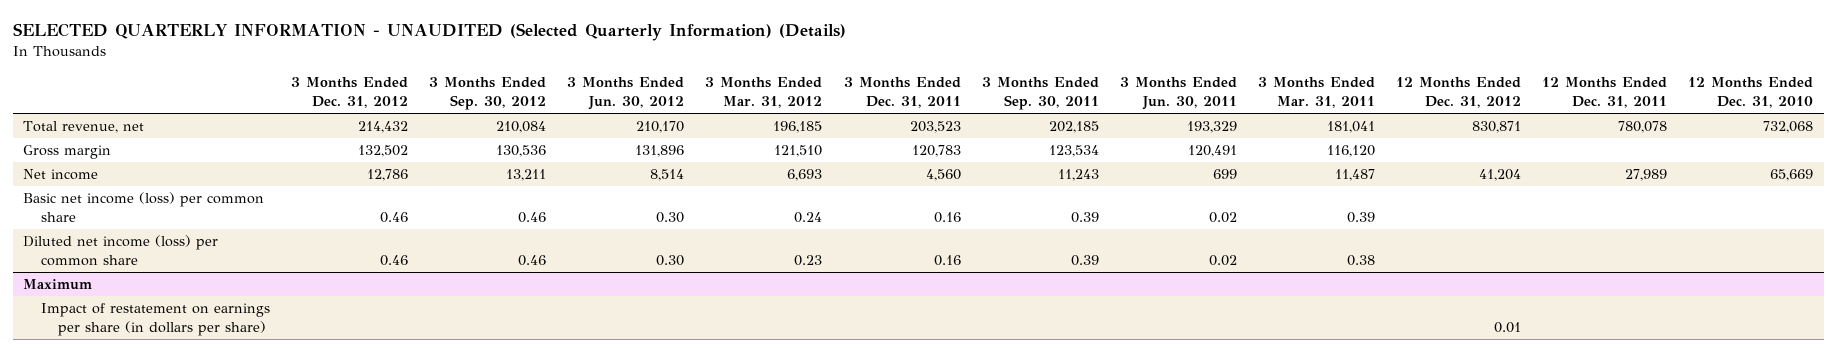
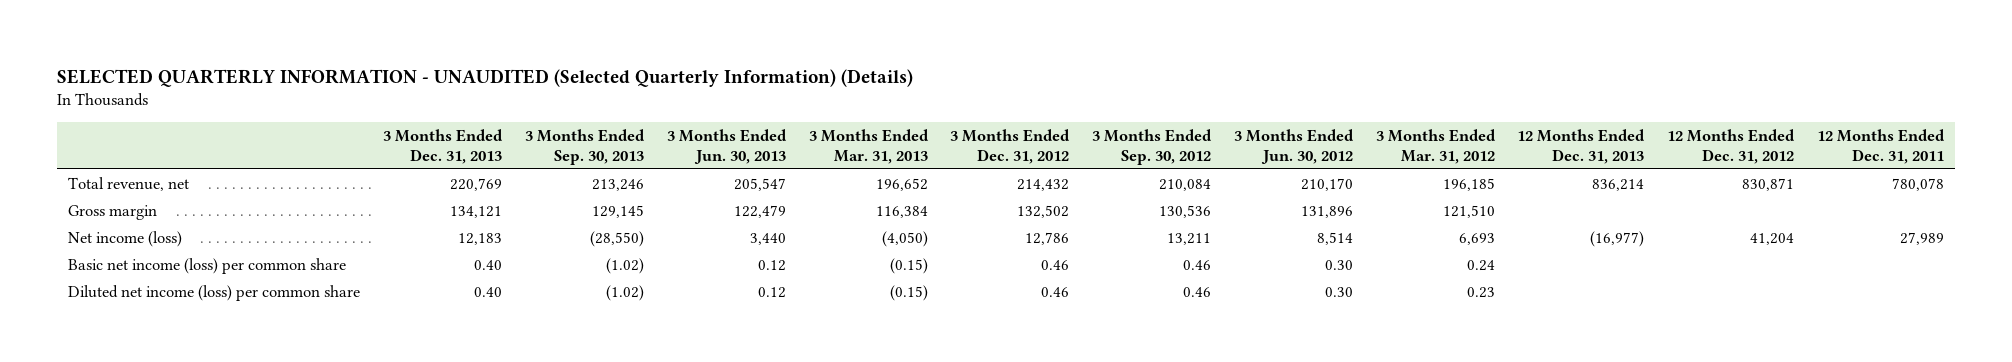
[843,77,961,109] 3 Months Ended Dec. 31, 2011 -> none
[981,77,1099,111] 3 Months Ended Sep. 30, 2011 -> none
[1119,77,1237,111] 3 Months Ended Jun. 30, 2011 -> none
[1257,77,1375,109] 3 Months Ended Mar. 31, 2011 -> none
[1688,77,1814,109] 12 Months Ended Dec. 31, 2010 -> none
none -> [383,128,504,164] 3 Months Ended Dec. 31, 2013
none -> [524,128,645,165] 3 Months Ended Sep. 30, 2013
none -> [666,128,787,164] 3 Months Ended Jun. 30, 2013
none -> [808,128,929,164] 3 Months Ended Mar. 31, 2013
none -> [1517,128,1646,164] 12 Months Ended Dec. 31, 2013
[23,168,99,180] Net income -> [68,230,183,247] Net income (loss)
[23,278,93,290] Maximum -> none
[40,302,270,336] Impact of restatement on earnings per share (in dollars per share) -> none

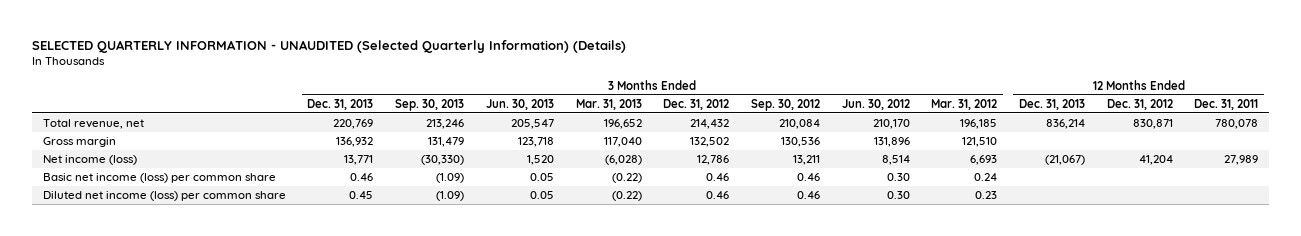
[450,205,503,218] 134,121 -> [336,137,374,148] 136,932
[591,204,644,218] 129,145 -> [428,137,465,148] 131,479
[733,204,786,218] 122,479 -> [517,137,554,148] 123,718
[875,205,928,218] 116,384 -> [603,137,642,148] 117,040
[458,232,503,245] 12,183 -> [344,155,374,166] 13,771
[589,230,644,247] (28,550) -> [421,155,465,166] (30,330)
[749,232,786,245] 3,440 -> [526,155,554,166] 1,520
[881,230,928,247] (4,050) -> [604,155,642,166] (6,028)
[1590,230,1645,247] (16,977) -> [1044,155,1085,166] (21,067)
[474,259,503,270] 0.40 -> [350,173,374,182] 0.46
[605,257,644,274] (1.02) -> [436,173,465,184] (1.09)
[757,259,786,271] 0.12 -> [529,173,554,182] 0.05
[889,257,928,274] (0.15) -> [611,173,642,184] (0.22)
[474,286,503,297] 0.40 -> [349,191,374,200] 0.45
[605,284,644,301] (1.02) -> [436,191,465,202] (1.09)
[757,286,786,298] 0.12 -> [529,191,554,200] 0.05
[889,284,928,301] (0.15) -> [611,191,642,202] (0.22)

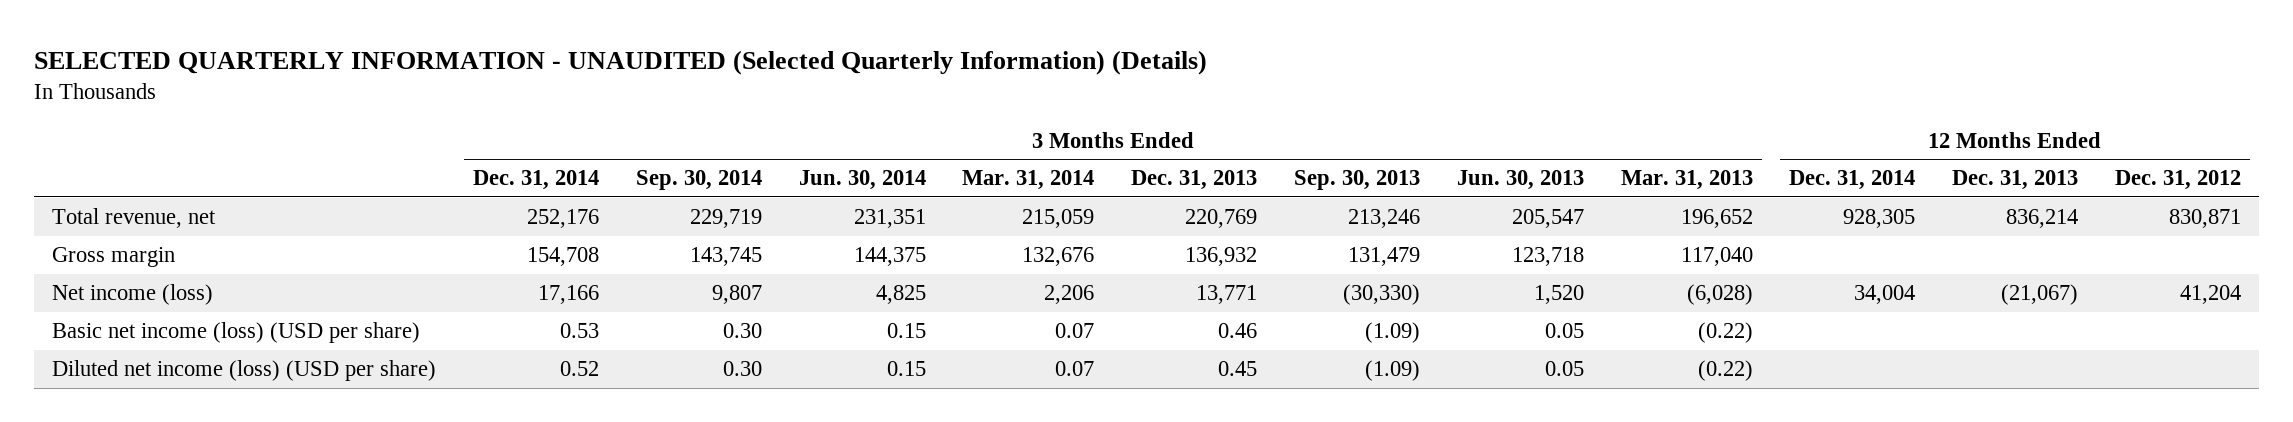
[663,98,730,110] Dec. 31, 2012 -> none
[750,98,820,111] Sep. 30, 2012 -> none
[841,98,910,110] Jun. 30, 2012 -> none
[931,98,998,110] Mar. 31, 2012 -> none
[1194,98,1259,110] Dec. 31, 2011 -> none
none -> [473,170,600,191] Dec. 31, 2014
none -> [635,170,762,191] Sep. 30, 2014
none -> [798,170,926,191] Jun. 30, 2014
none -> [962,170,1095,191] Mar. 31, 2014
none -> [1789,170,1916,191] Dec. 31, 2014
[42,173,276,184] Basic net income (loss) per common share -> [52,322,421,344] Basic net income (loss) (USD per share)
[42,191,286,202] Diluted net income (loss) per common share -> [52,360,437,382] Diluted net income (loss) (USD per share)

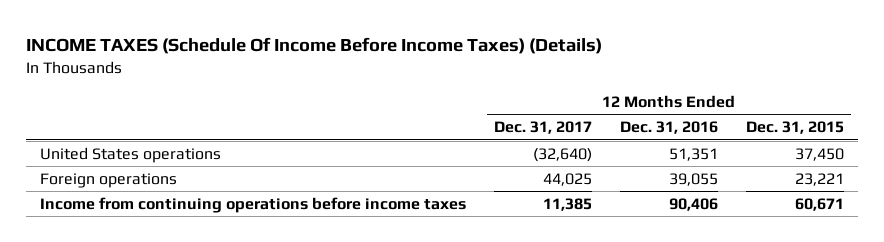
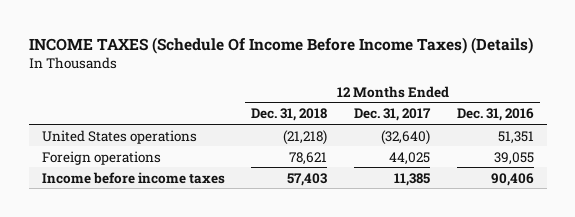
[745,121,844,135] Dec. 31, 2015 -> none
none -> [251,108,328,122] Dec. 31, 2018
[40,196,467,213] Income from continuing operations before income taxes -> [41,171,225,184] Income before income taxes

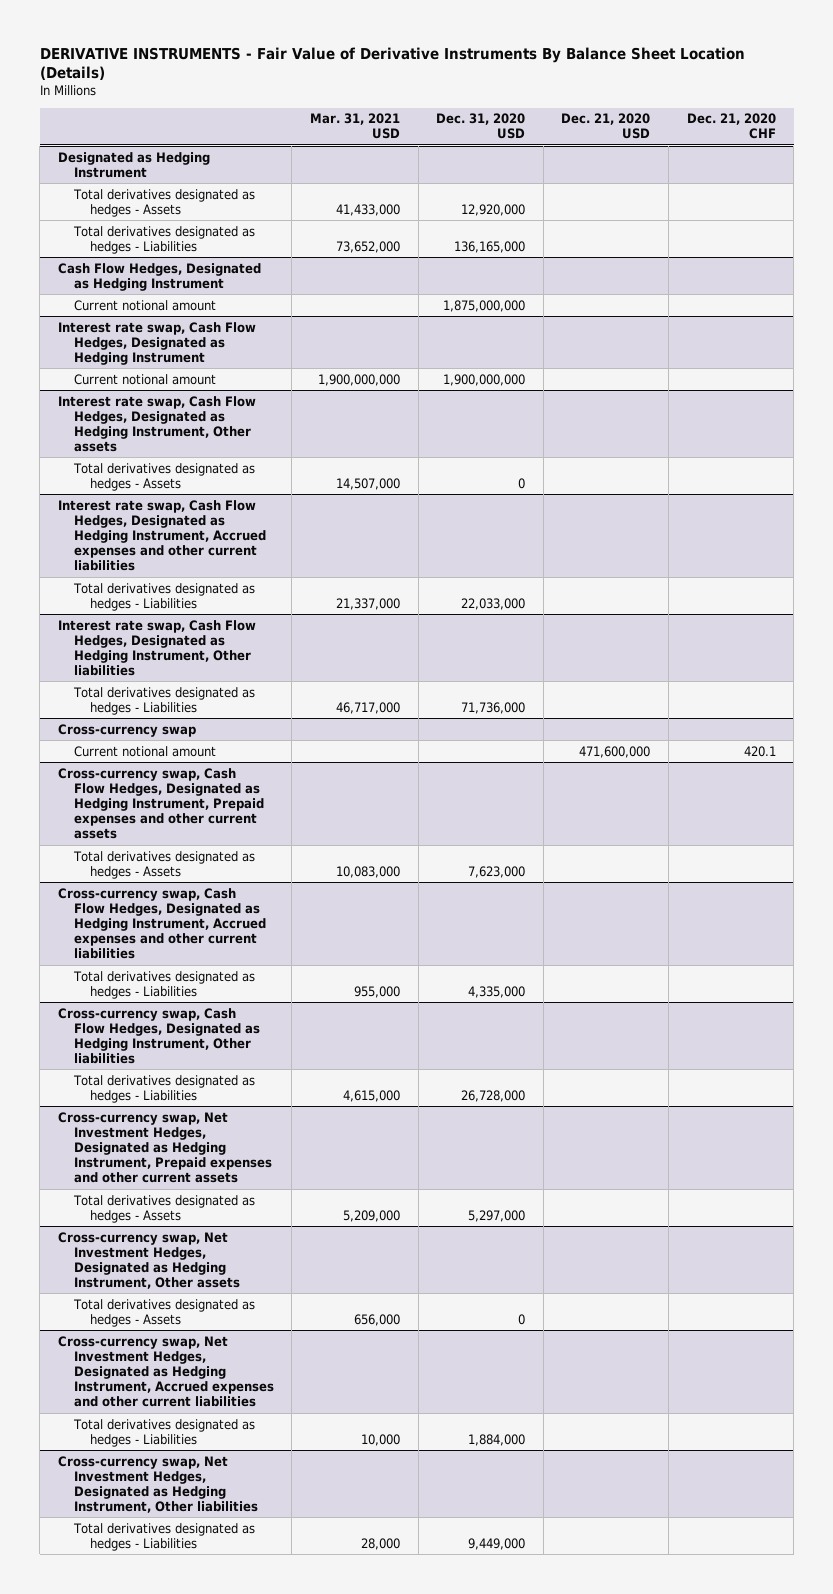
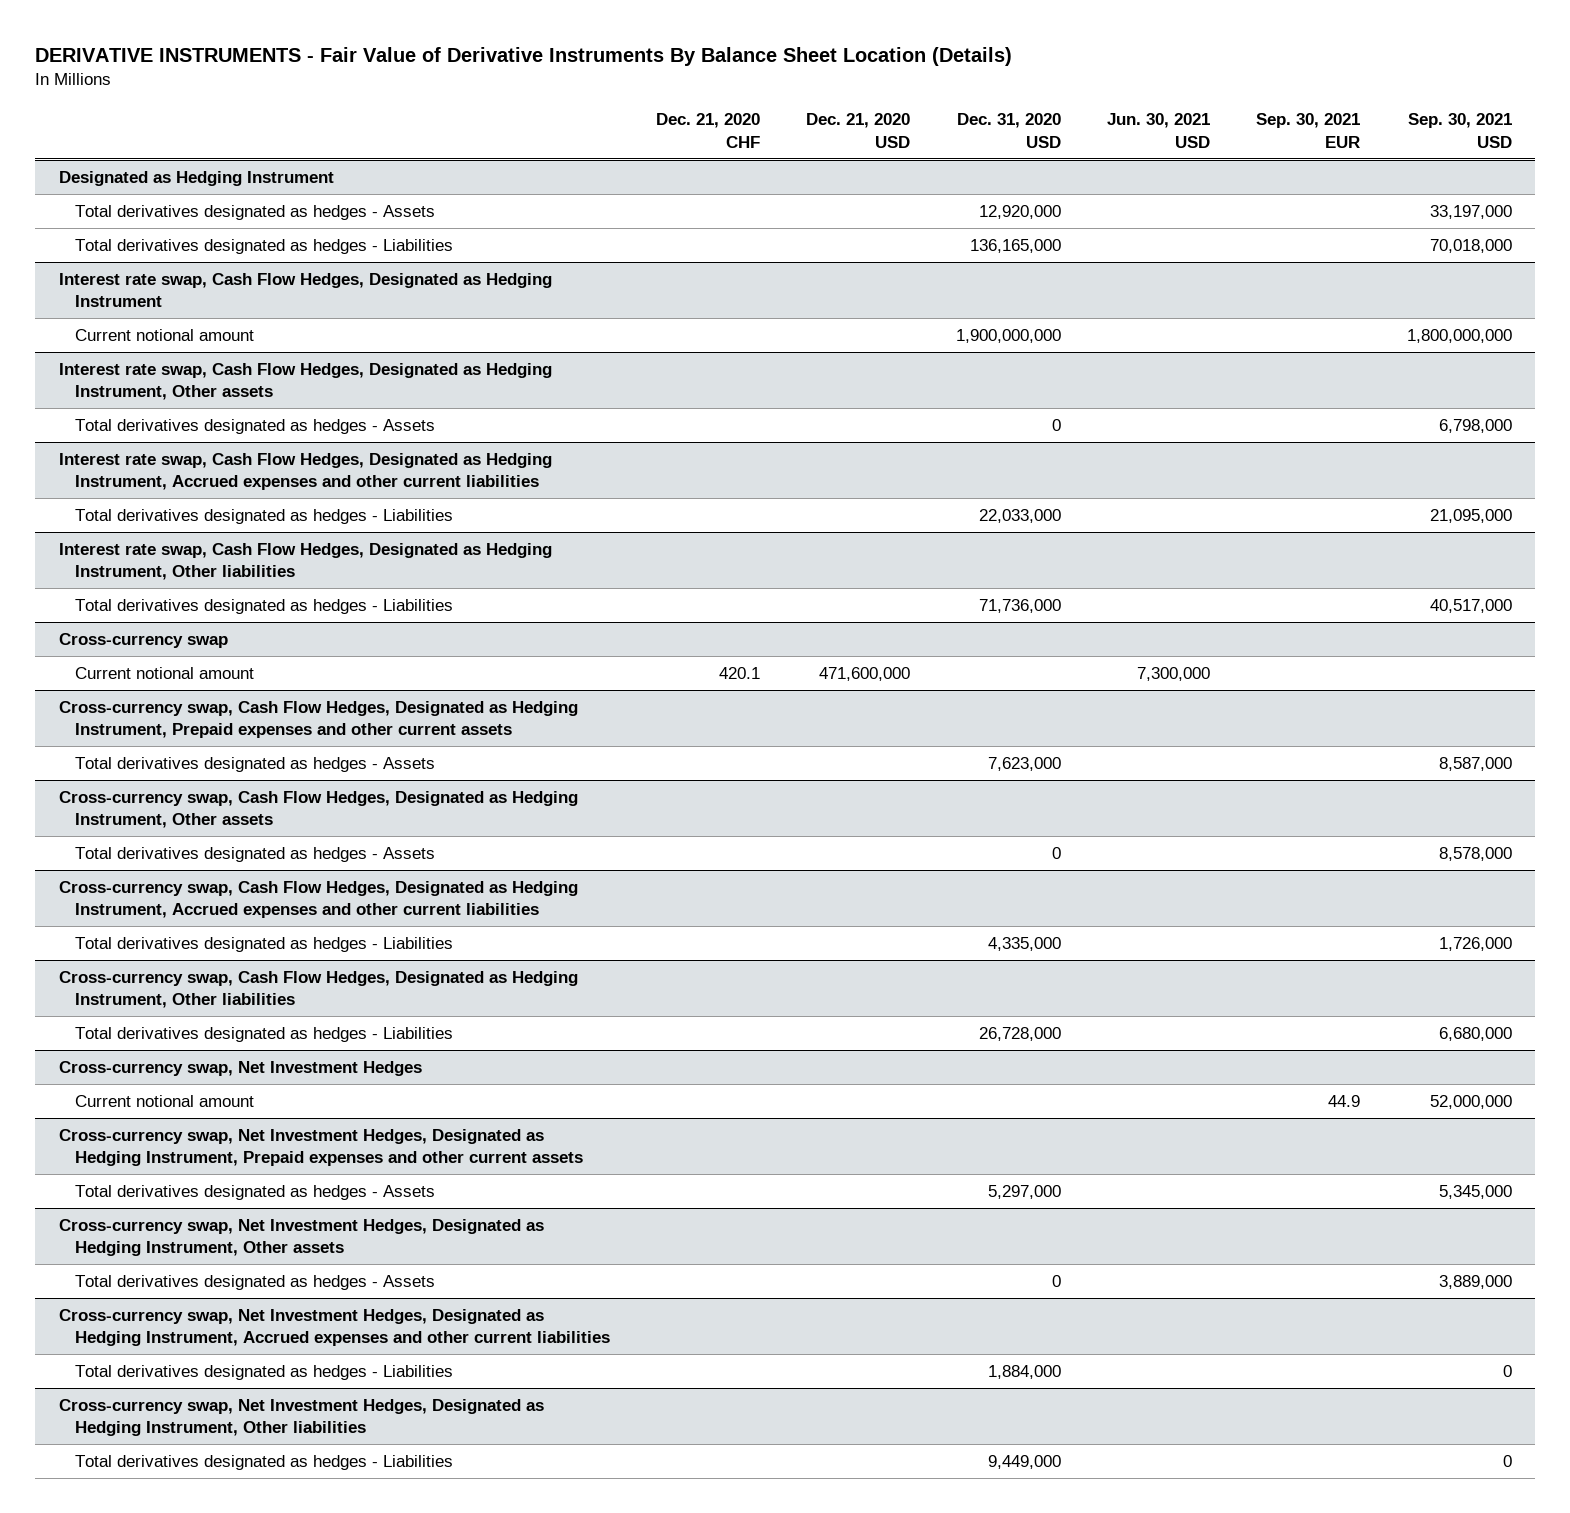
[309,113,400,140] Mar. 31, 2021 USD -> none
none -> [1107,113,1211,148] Jun. 30, 2021 USD
none -> [1256,113,1361,148] Sep. 30, 2021 EUR
none -> [1407,113,1512,148] Sep. 30, 2021 USD
[57,262,261,291] Cash Flow Hedges, Designated as Hedging Instrument -> none
[73,299,216,311] Current notional amount -> none
none -> [58,790,578,829] Cross-currency swap, Cash Flow Hedges, Designated as Hedging Instrument, Other assets
none -> [75,846,436,862] Total derivatives designated as hedges - Assets
none -> [58,1060,422,1076] Cross-currency swap, Net Investment Hedges
none -> [75,1094,255,1107] Current notional amount

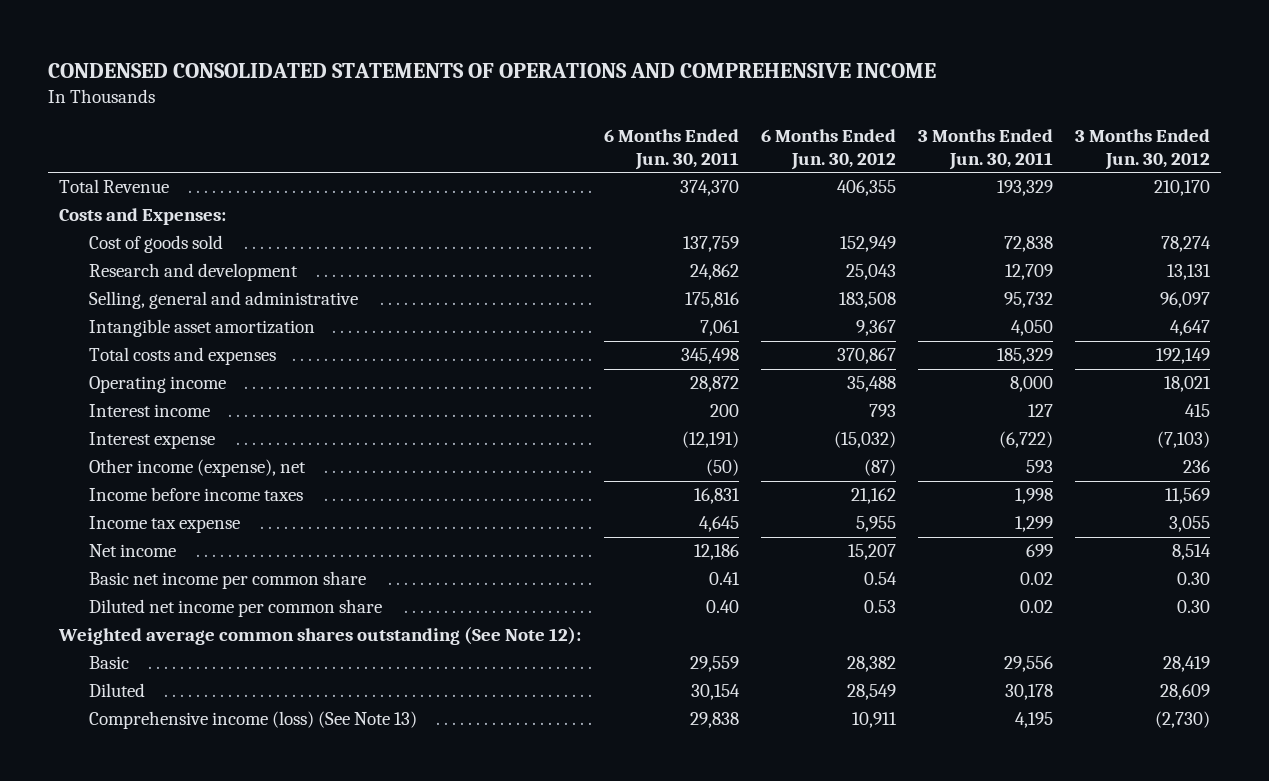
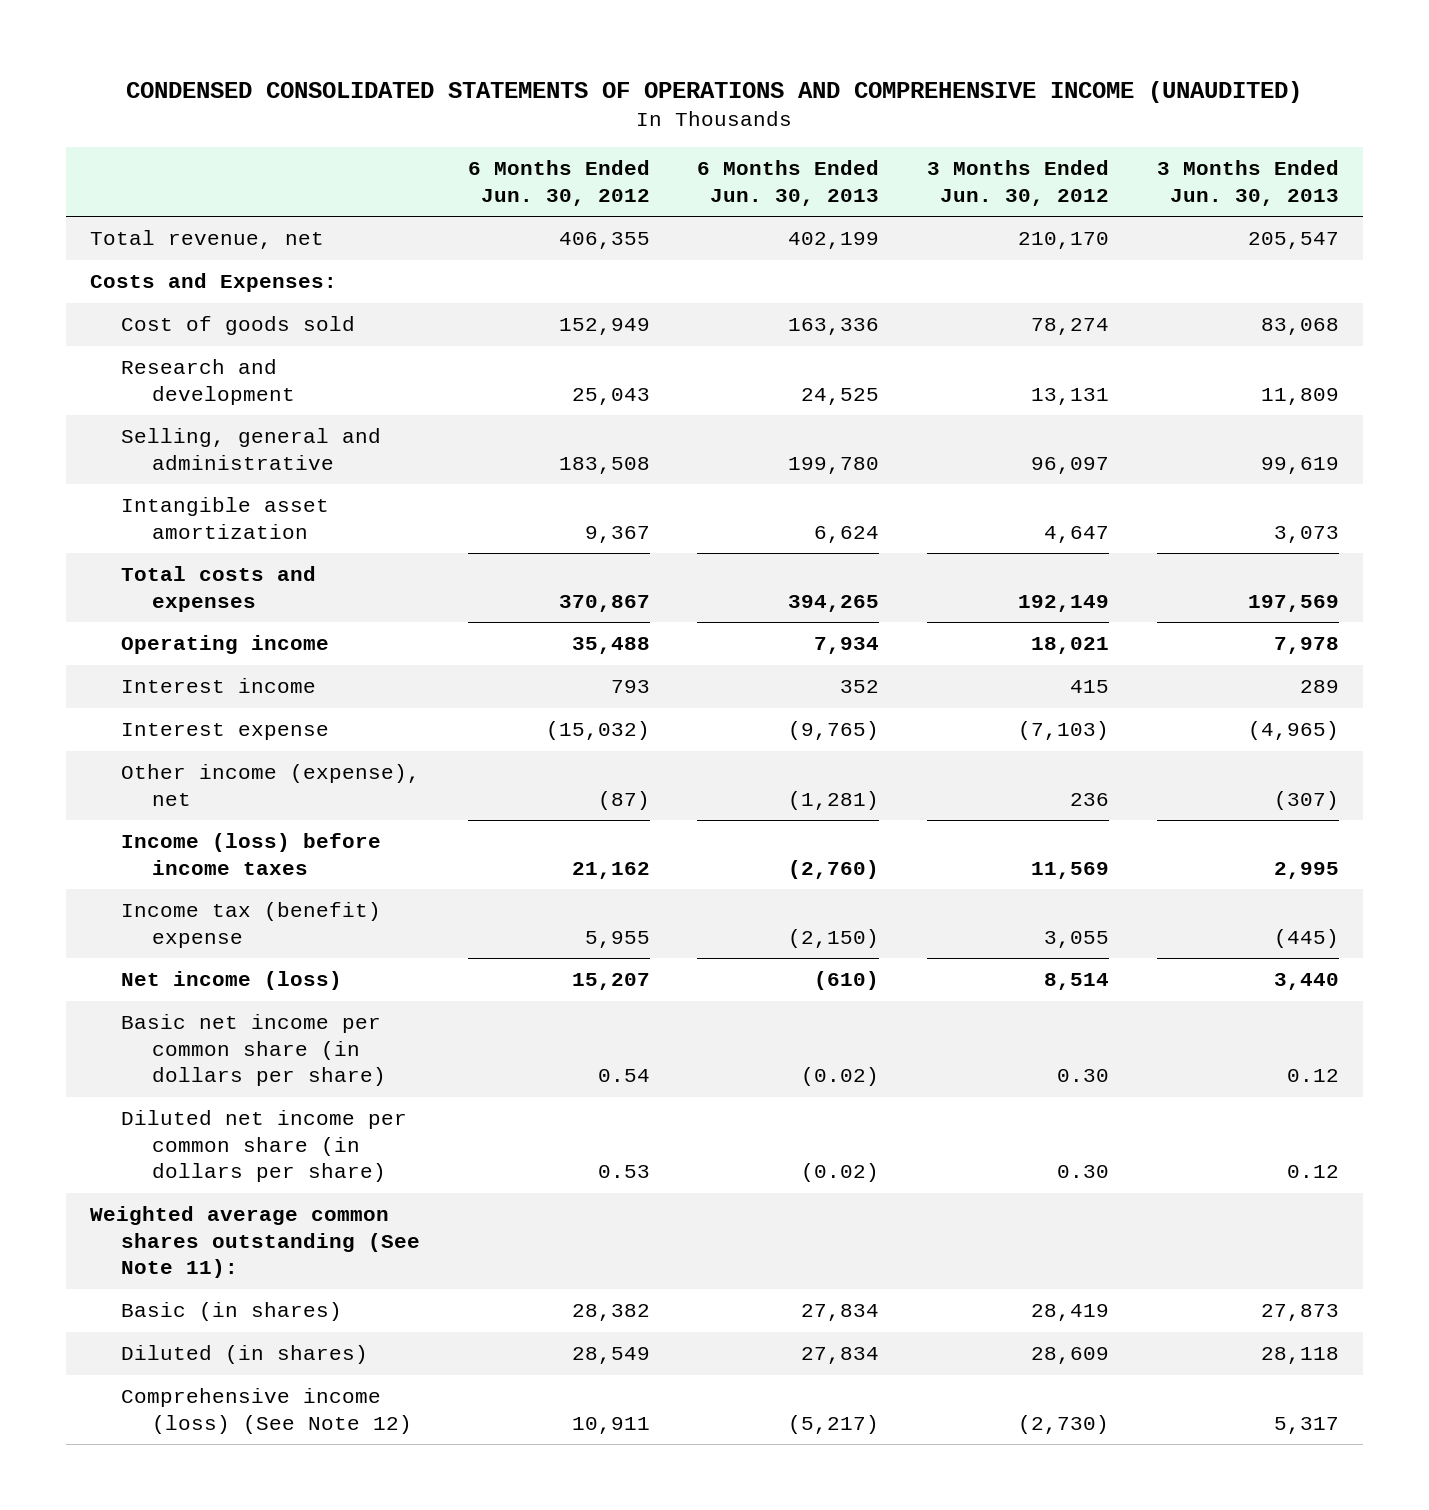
[48,62,937,78] CONDENSED CONSOLIDATED STATEMENTS OF OPERATIONS AND COMPREHENSIVE INCOME -> [126,81,1303,104] CONDENSED CONSOLIDATED STATEMENTS OF OPERATIONS AND COMPREHENSIVE INCOME (UNAUDITED)
[603,129,739,171] 6 Months Ended Jun. 30, 2011 -> none
[917,129,1053,171] 3 Months Ended Jun. 30, 2011 -> none
none -> [697,160,880,206] 6 Months Ended Jun. 30, 2013
none -> [1157,160,1340,206] 3 Months Ended Jun. 30, 2013
[59,179,170,194] Total Revenue -> [89,230,324,250] Total revenue, net
[89,487,304,502] Income before income taxes -> [120,833,381,875] Income (loss) before income taxes
[89,516,241,534] Income tax expense -> [120,902,381,948] Income tax (benefit) expense
[89,544,177,558] Net income -> [120,971,342,991] Net income (loss)
[89,571,367,590] Basic net income per common share -> [120,1014,386,1087] Basic net income per common share (in dollars per share)
[89,599,383,618] Diluted net income per common share -> [120,1110,407,1183] Diluted net income per common share (in dollars per share)
[58,627,582,646] Weighted average common shares outstanding (See Note 12): -> [89,1206,420,1279] Weighted average common shares outstanding (See Note 11):
[89,656,130,670] Basic -> [120,1302,342,1322] Basic (in shares)
[89,683,146,698] Diluted -> [120,1345,368,1365] Diluted (in shares)
[89,711,418,730] Comprehensive income (loss) (See Note 13) -> [120,1388,412,1434] Comprehensive income (loss) (See Note 12)

